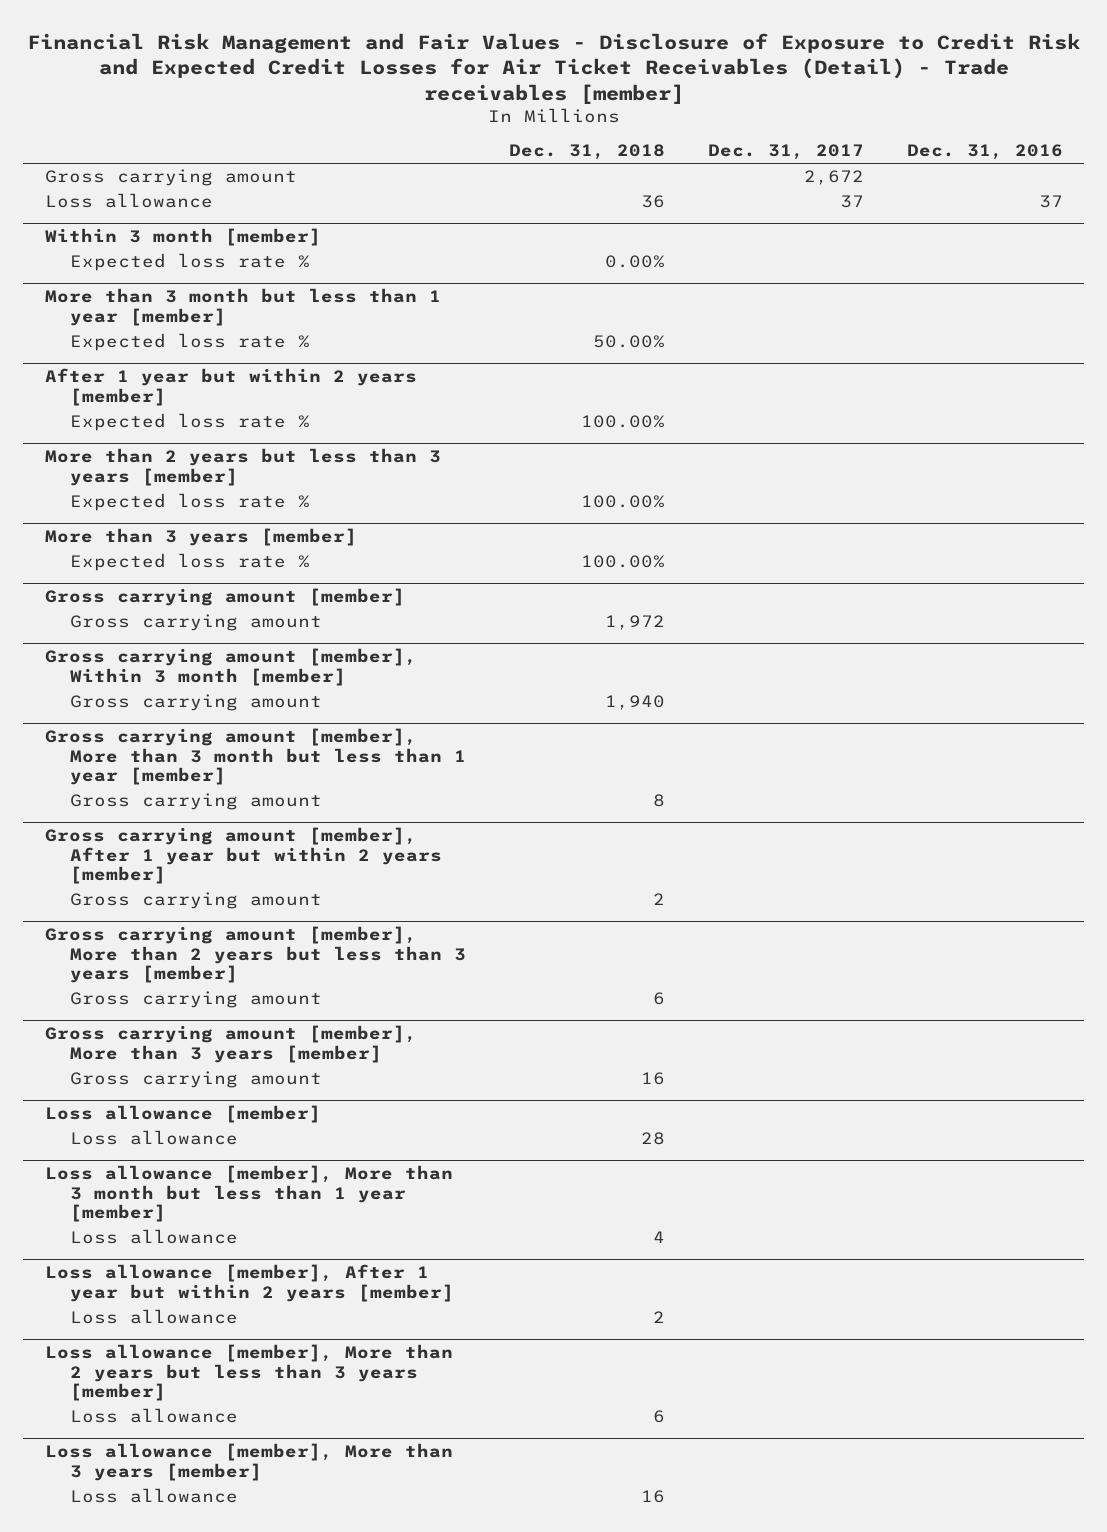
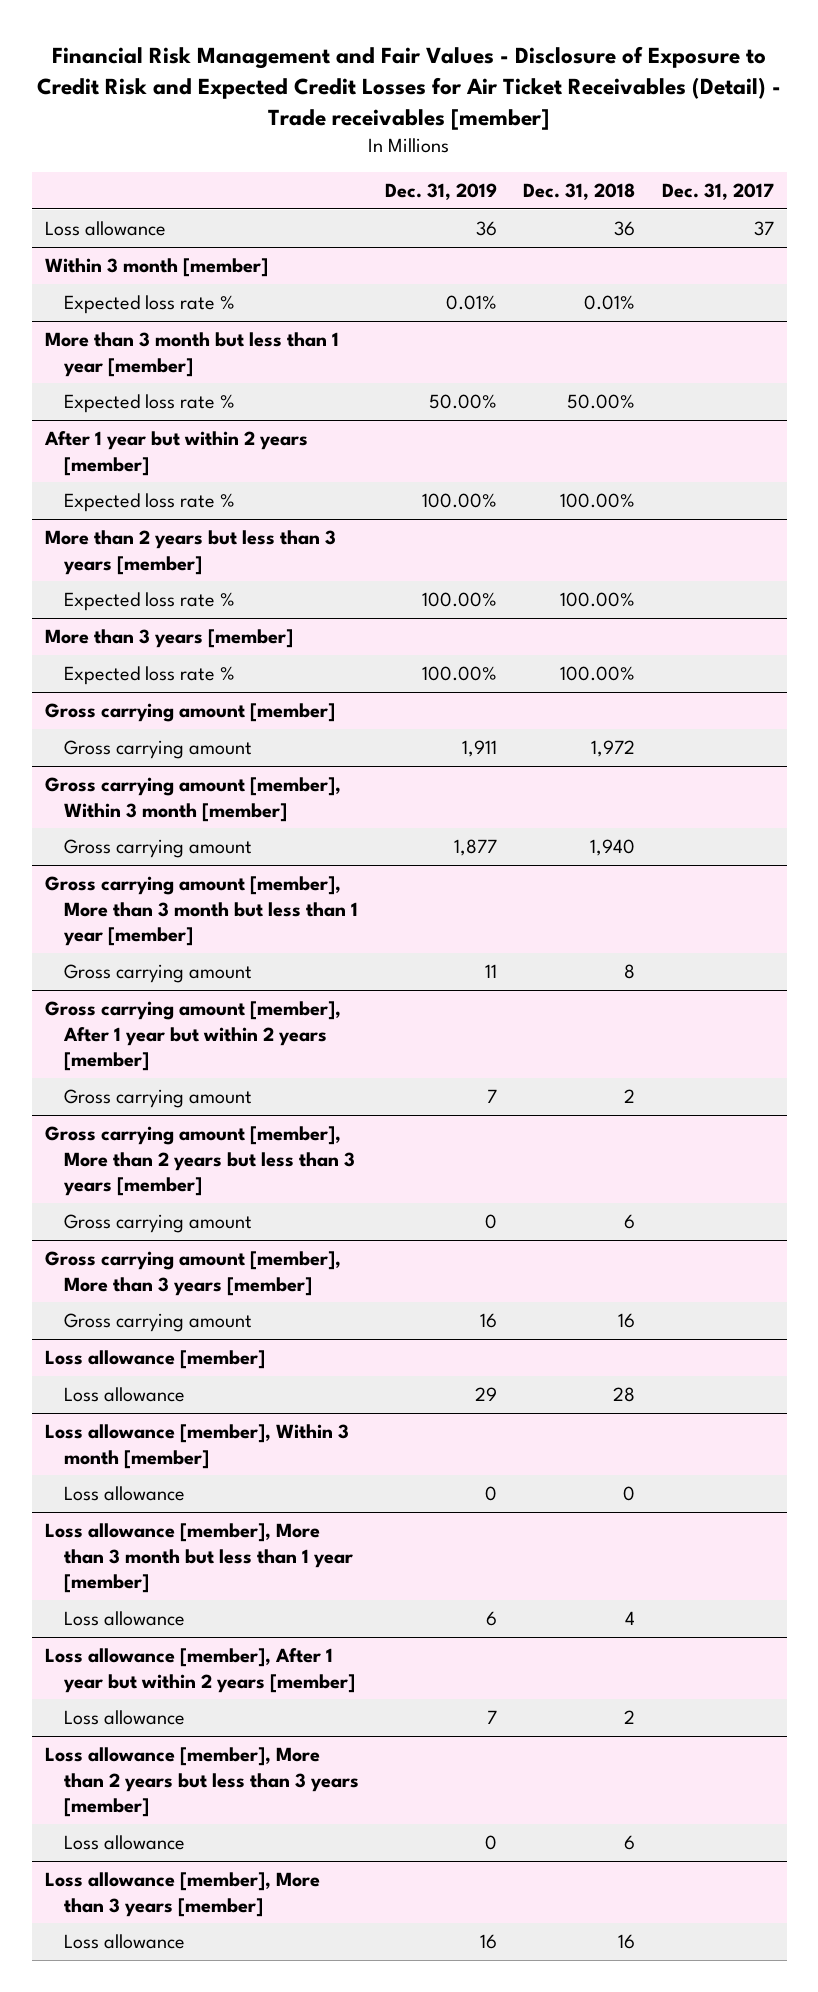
[906,144,1063,161] Dec. 31, 2016 -> none
none -> [385,183,498,201] Dec. 31, 2019
[44,169,297,187] Gross carrying amount -> none
[604,255,665,269] 0.00% -> [584,294,636,310] 0.01%
none -> [44,1423,349,1469] Loss allowance [member], Within 3 month [member]
none -> [63,1485,185,1501] Loss allowance

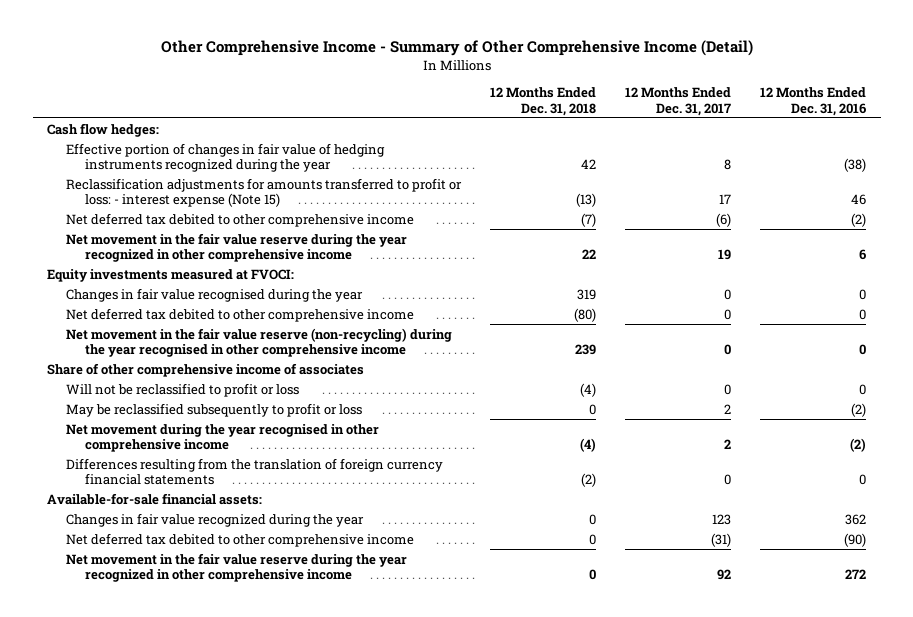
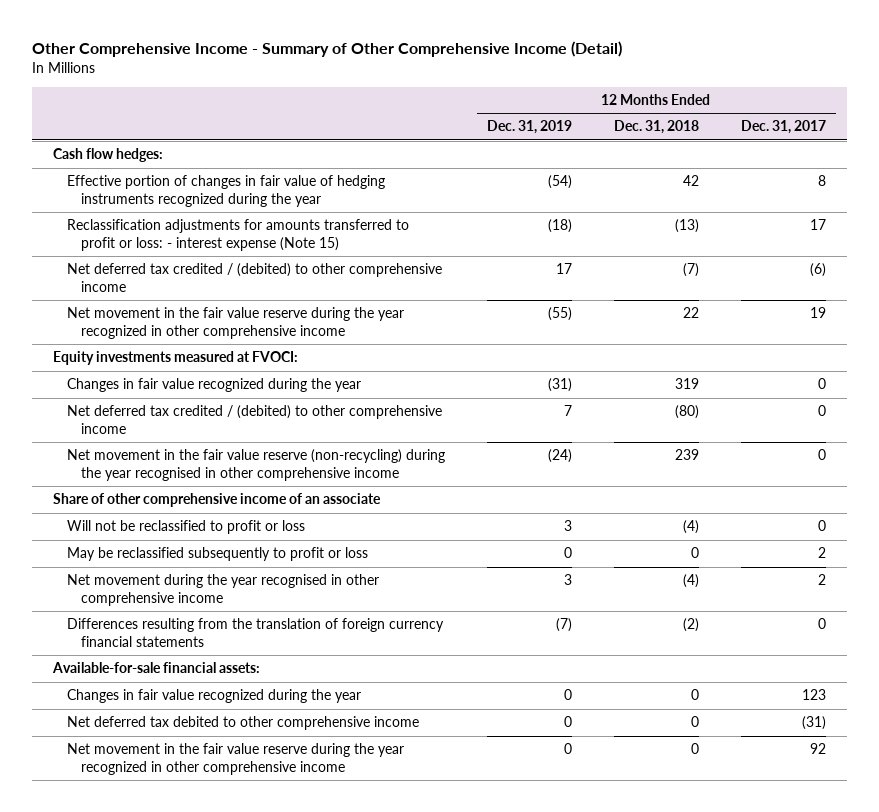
[760,87,867,116] 12 Months Ended Dec. 31, 2016 -> none
none -> [486,120,572,135] Dec. 31, 2019
[65,212,414,227] Net deferred tax debited to other comprehensive income -> [67,263,443,293] Net deferred tax credited / (debited) to other comprehensive income
[65,287,363,302] Changes in fair value recognised during the year -> [67,378,362,393] Changes in fair value recognized during the year
[65,307,414,322] Net deferred tax debited to other comprehensive income -> [67,405,443,435] Net deferred tax credited / (debited) to other comprehensive income
[47,362,365,377] Share of other comprehensive income of associates -> [52,493,381,508] Share of other comprehensive income of an associate

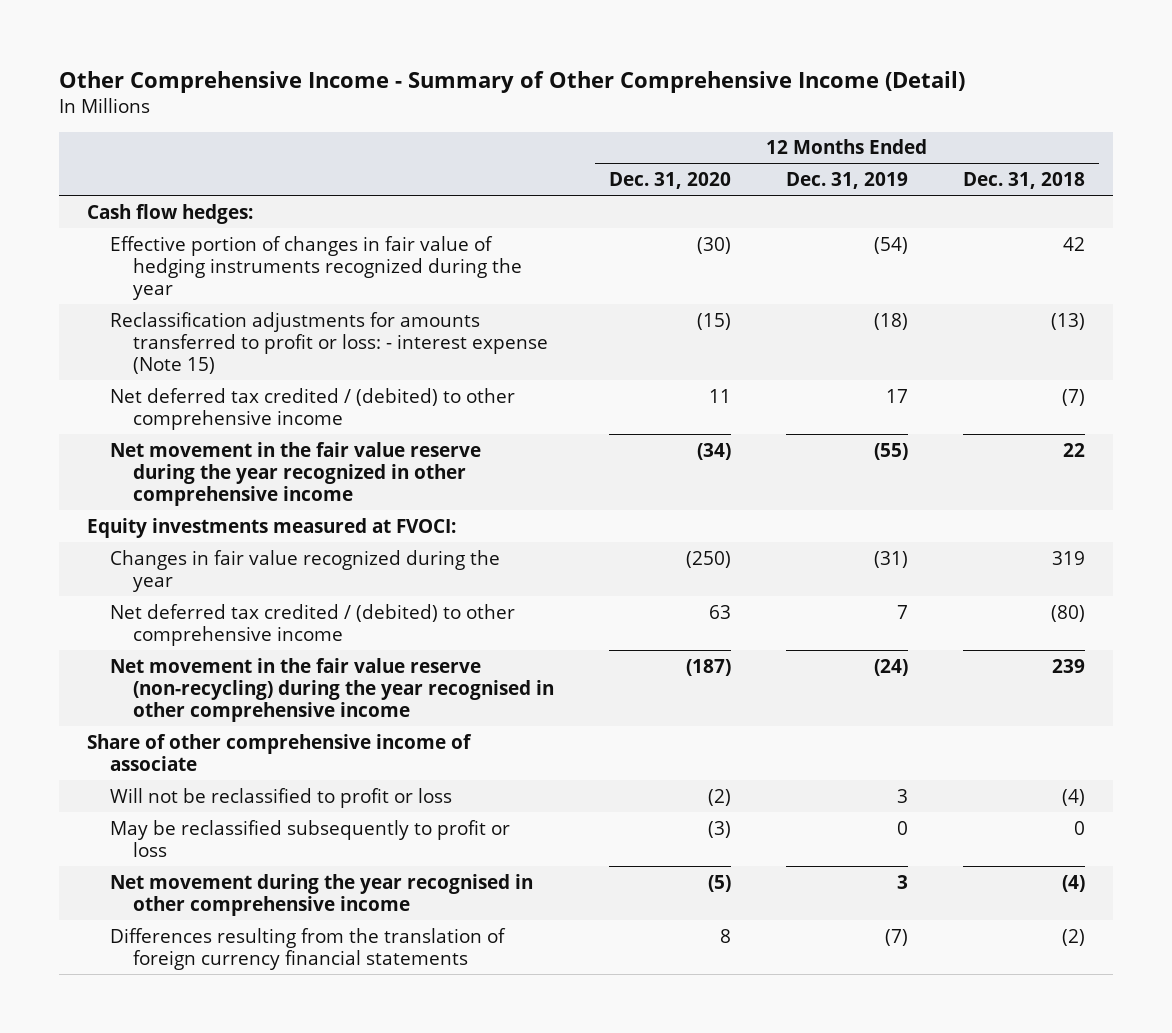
[740,120,826,135] Dec. 31, 2017 -> none
none -> [608,171,731,189] Dec. 31, 2020
[52,493,381,508] Share of other comprehensive income of an associate -> [86,733,472,771] Share of other comprehensive income of associate
[51,662,260,674] Available-for-sale financial assets: -> none
[67,689,362,704] Changes in fair value recognized during the year -> none
[67,716,420,731] Net deferred tax debited to other comprehensive income -> none
[67,743,405,776] Net movement in the fair value reserve during the year recognized in other comprehensive income -> none

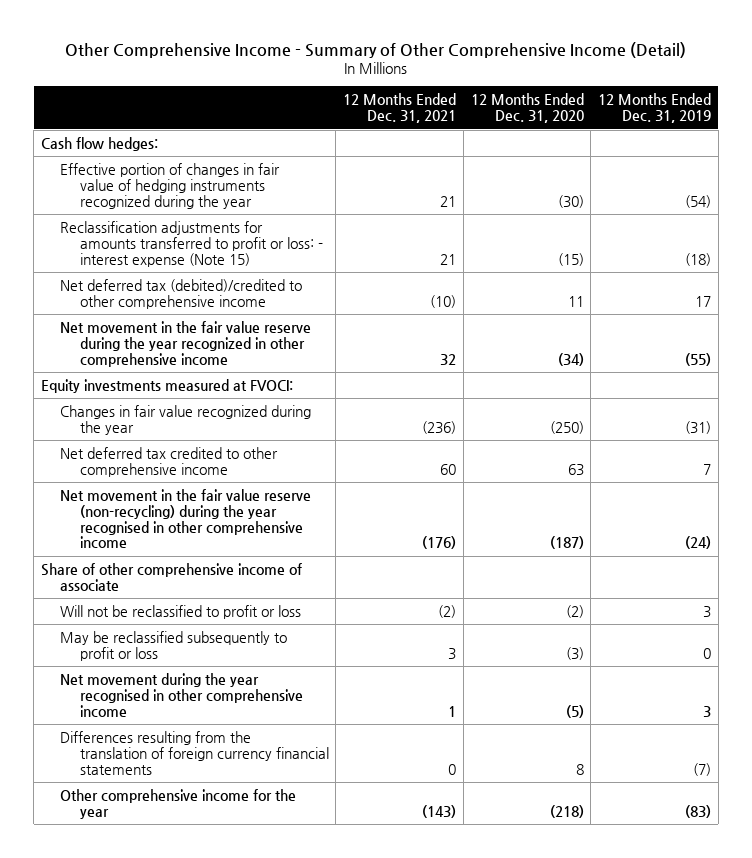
[963,171,1086,189] Dec. 31, 2018 -> none
none -> [343,93,457,124] 12 Months Ended Dec. 31, 2021
[109,387,515,430] Net deferred tax credited / (debited) to other comprehensive income -> [60,278,303,309] Net deferred tax (debited)/credited to other comprehensive income
[109,603,515,646] Net deferred tax credited / (debited) to other comprehensive income -> [60,446,279,477] Net deferred tax credited to other comprehensive income
none -> [60,788,297,819] Other comprehensive income for the year

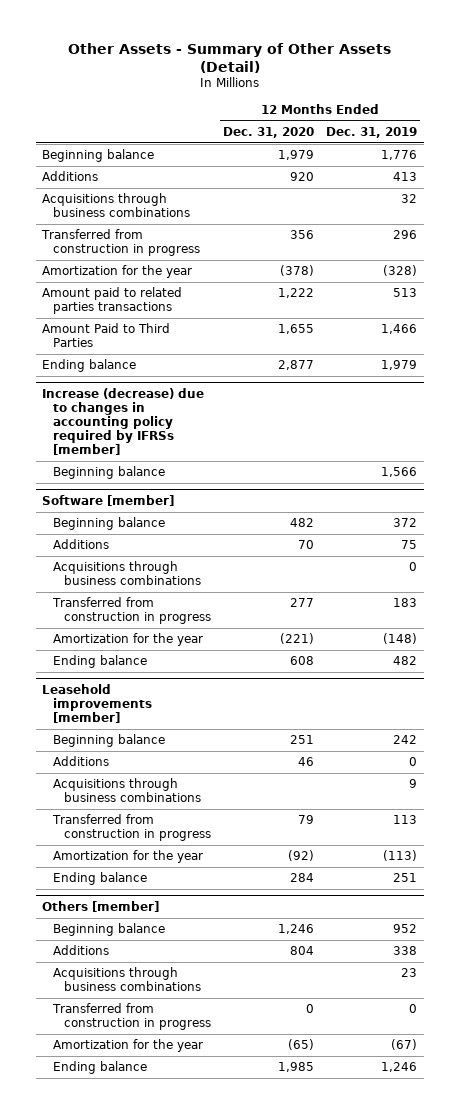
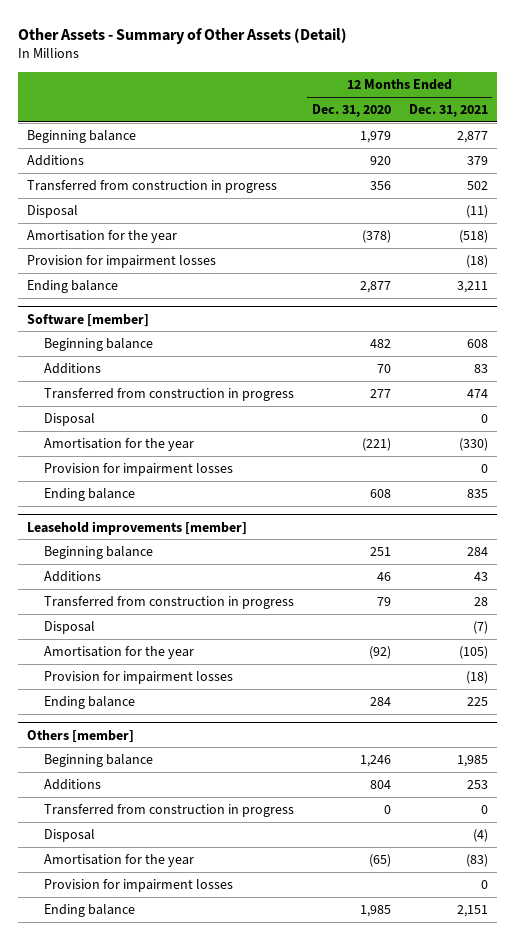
[326,127,418,139] Dec. 31, 2019 -> none
none -> [408,103,488,117] Dec. 31, 2021
[41,193,190,218] Acquisitions through business combinations -> none
[41,287,182,315] Amount paid to related parties transactions -> none
[41,323,170,348] Amount Paid to Third Parties -> none
none -> [27,204,79,218] Disposal
[41,265,192,279] Amortization for the year -> [27,229,178,243] Amortisation for the year
none -> [27,254,217,268] Provision for impairment losses
[41,388,204,456] Increase (decrease) due to changes in accounting policy required by IFRSs [member] -> none
[52,466,165,480] Beginning balance -> none
[52,561,202,586] Acquisitions through business combinations -> none
none -> [43,412,95,426] Disposal
[52,633,203,647] Amortization for the year -> [43,437,194,451] Amortisation for the year
none -> [43,462,233,476] Provision for impairment losses
[52,778,202,803] Acquisitions through business combinations -> none
none -> [43,620,95,634] Disposal
[52,850,203,864] Amortization for the year -> [43,645,194,659] Amortisation for the year
none -> [43,670,233,684] Provision for impairment losses
[52,967,202,992] Acquisitions through business combinations -> none
none -> [43,828,95,842] Disposal
[52,1039,203,1053] Amortization for the year -> [43,853,194,867] Amortisation for the year
none -> [43,878,233,892] Provision for impairment losses

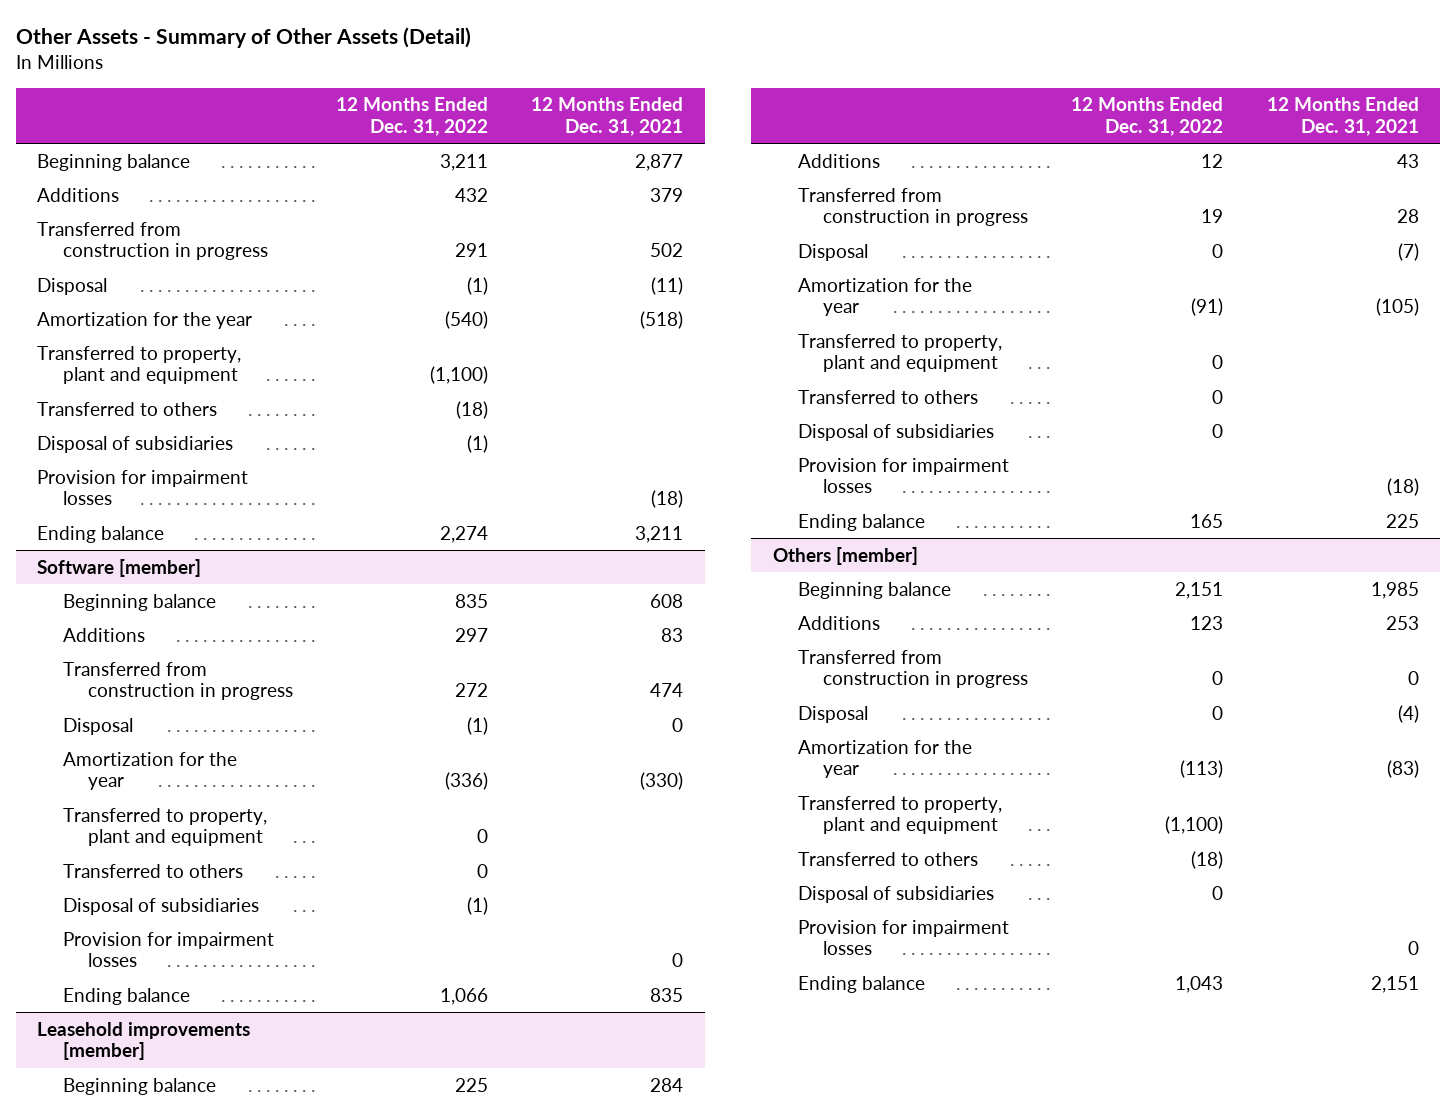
[311,103,391,117] Dec. 31, 2020 -> none
none -> [336,97,489,137] 12 Months Ended Dec. 31, 2022
[27,229,178,243] Amortisation for the year -> [37,311,253,329] Amortization for the year
none -> [37,345,242,385] Transferred to property, plant and equipment
none -> [37,401,218,416] Transferred to others
none -> [37,435,234,453] Disposal of subsidiaries
[43,437,194,451] Amortisation for the year -> [62,751,237,791] Amortization for the year
none -> [62,807,267,847] Transferred to property, plant and equipment
none -> [62,863,243,878] Transferred to others
none -> [62,897,259,915] Disposal of subsidiaries
[43,645,194,659] Amortisation for the year -> [797,277,972,317] Amortization for the year
none -> [797,333,1002,373] Transferred to property, plant and equipment
none -> [797,389,978,404] Transferred to others
none -> [797,423,994,441] Disposal of subsidiaries
[43,853,194,867] Amortisation for the year -> [797,739,972,779] Amortization for the year
none -> [797,795,1002,835] Transferred to property, plant and equipment
none -> [797,851,978,866] Transferred to others
none -> [797,885,994,903] Disposal of subsidiaries

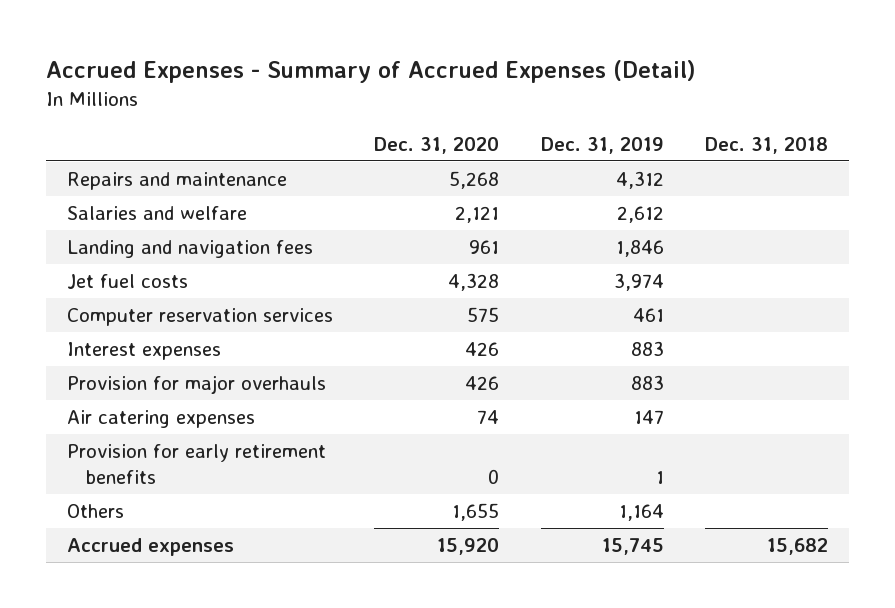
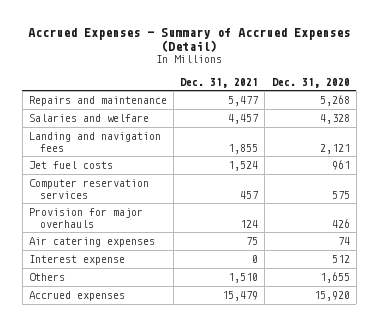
[540,136,664,154] Dec. 31, 2019 -> none
[705,136,829,154] Dec. 31, 2018 -> none
none -> [180,77,259,88] Dec. 31, 2021
[455,205,500,223] 2,121 -> [319,114,350,125] 4,328
[469,239,500,254] 961 -> [319,143,350,154] 2,121
[448,272,500,291] 4,328 -> [331,160,350,171] 961
[66,341,221,360] Interest expenses -> none
[66,443,326,484] Provision for early retirement benefits -> none
none -> [28,255,125,266] Interest expense

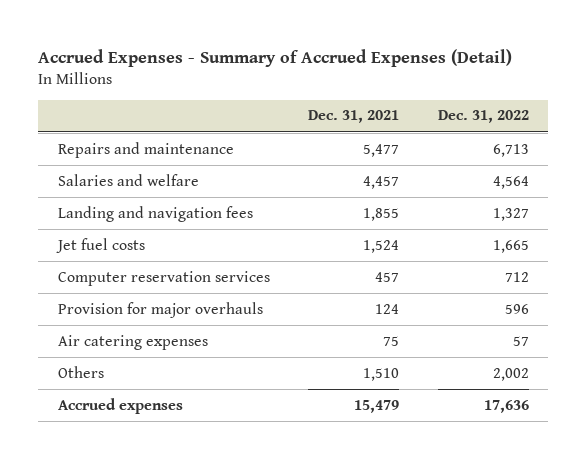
[271,77,350,88] Dec. 31, 2020 -> none
none -> [437,110,529,124] Dec. 31, 2022
[28,255,125,266] Interest expense -> none

